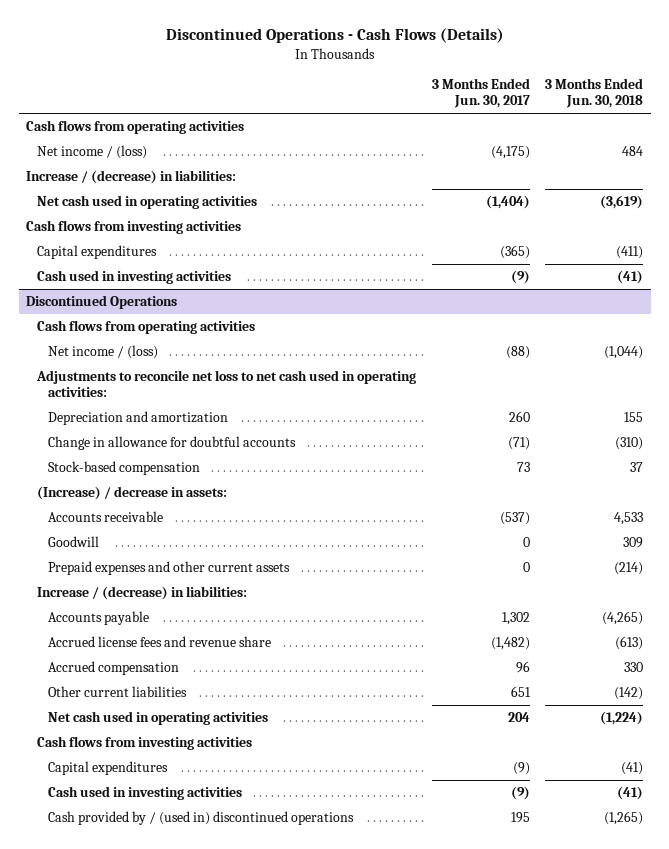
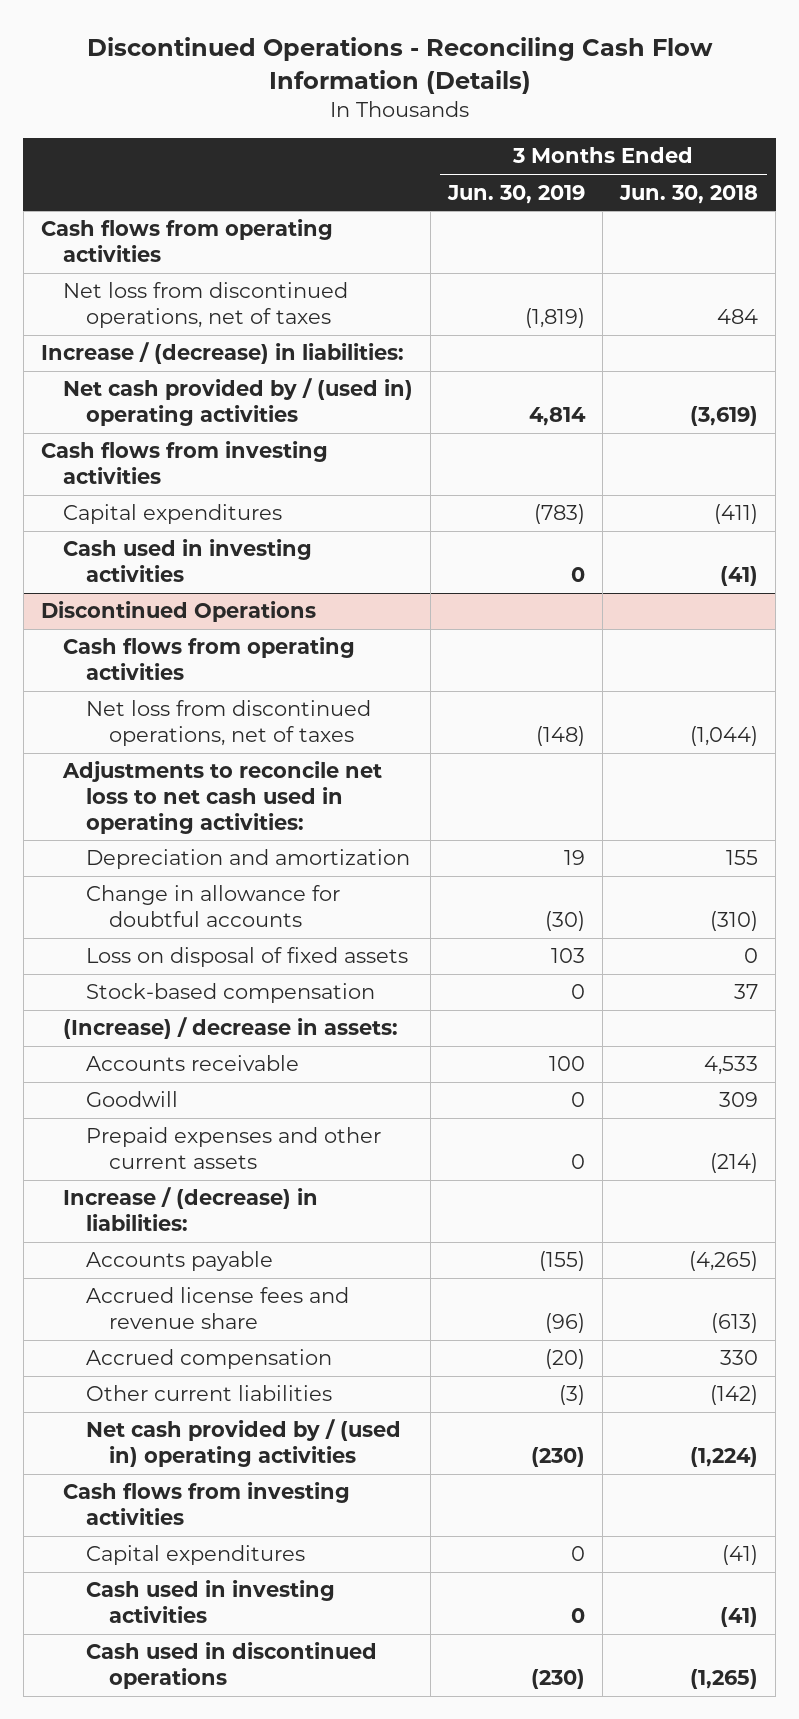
[165,28,504,44] Discontinued Operations - Cash Flows (Details) -> [86,36,713,94] Discontinued Operations - Reconciling Cash Flow Information (Details)
[431,78,530,109] 3 Months Ended Jun. 30, 2017 -> none
none -> [447,184,586,204] Jun. 30, 2019
[37,145,148,160] Net income / (loss) -> [63,282,349,329] Net loss from discontinued operations, net of taxes
[37,195,258,210] Net cash used in operating activities -> [63,378,414,427] Net cash provided by / (used in) operating activities
[47,345,158,360] Net income / (loss) -> [86,700,372,747] Net loss from discontinued operations, net of taxes
none -> [86,947,409,968] Loss on disposal of fixed assets
[47,711,268,726] Net cash used in operating activities -> [86,1419,402,1468] Net cash provided by / (used in) operating activities
[47,811,354,826] Cash provided by / (used in) discontinued operations -> [86,1642,378,1690] Cash used in discontinued operations

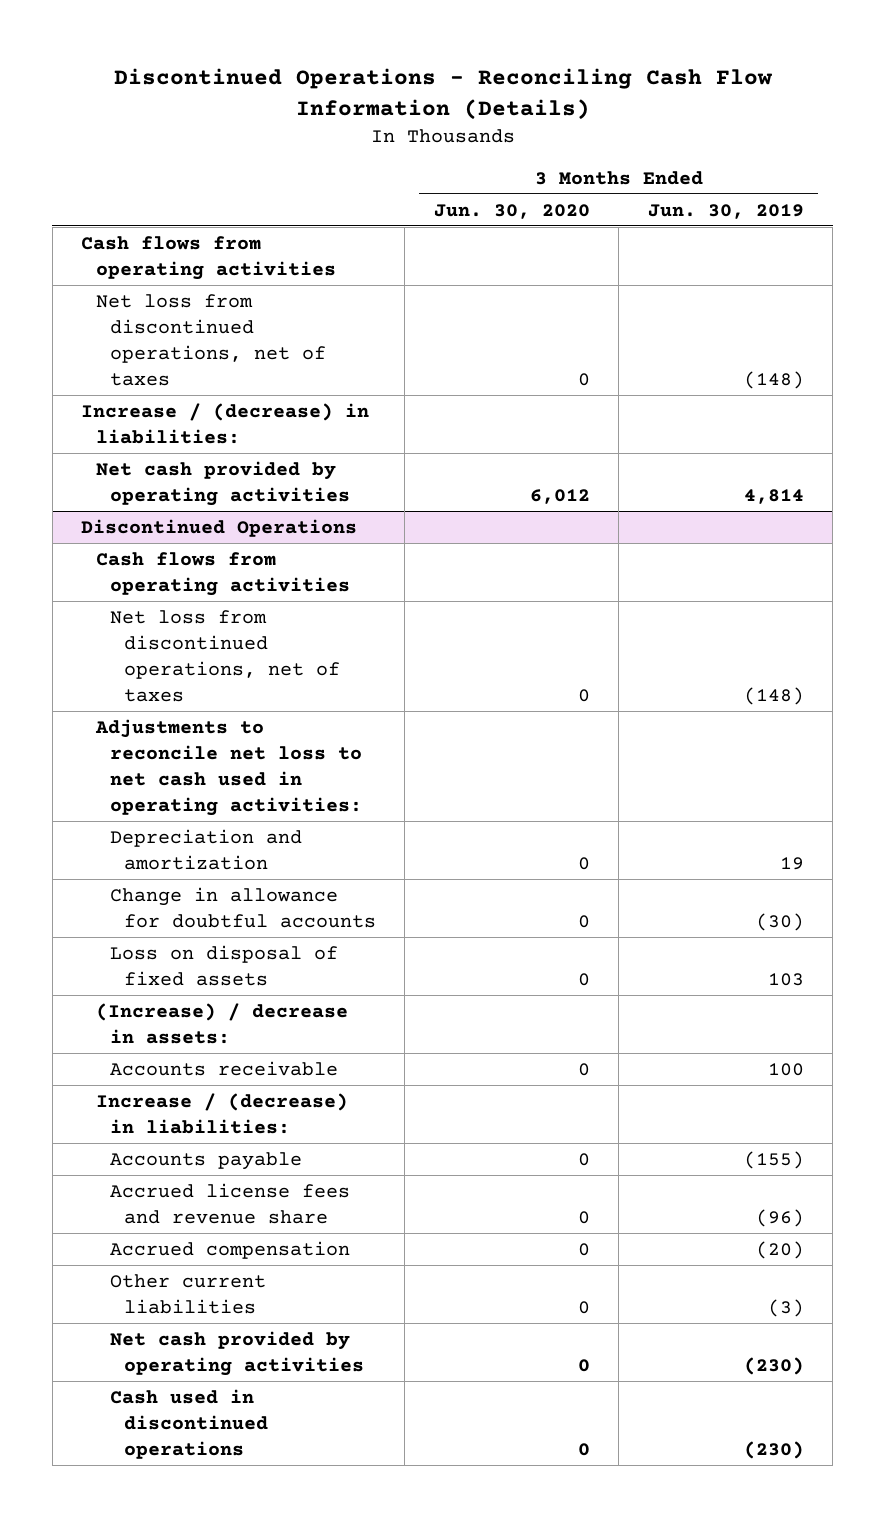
[619,184,759,204] Jun. 30, 2018 -> none
none -> [433,203,590,219] Jun. 30, 2020
[525,308,586,329] (1,819) -> [743,370,804,389] (148)
[40,441,328,485] Cash flows from investing activities -> none
[63,504,283,525] Capital expenditures -> none
[63,539,313,583] Cash used in investing activities -> none
[63,378,414,427] Net cash provided by / (used in) operating activities -> [95,460,350,506] Net cash provided by operating activities
[86,983,376,1004] Stock-based compensation -> none
[86,1091,179,1108] Goodwill -> none
[86,1127,382,1170] Prepaid expenses and other current assets -> none
[63,1482,351,1526] Cash flows from investing activities -> none
[86,1545,306,1566] Capital expenditures -> none
[86,1580,336,1624] Cash used in investing activities -> none
[86,1419,402,1468] Net cash provided by / (used in) operating activities -> [109,1330,364,1376] Net cash provided by operating activities

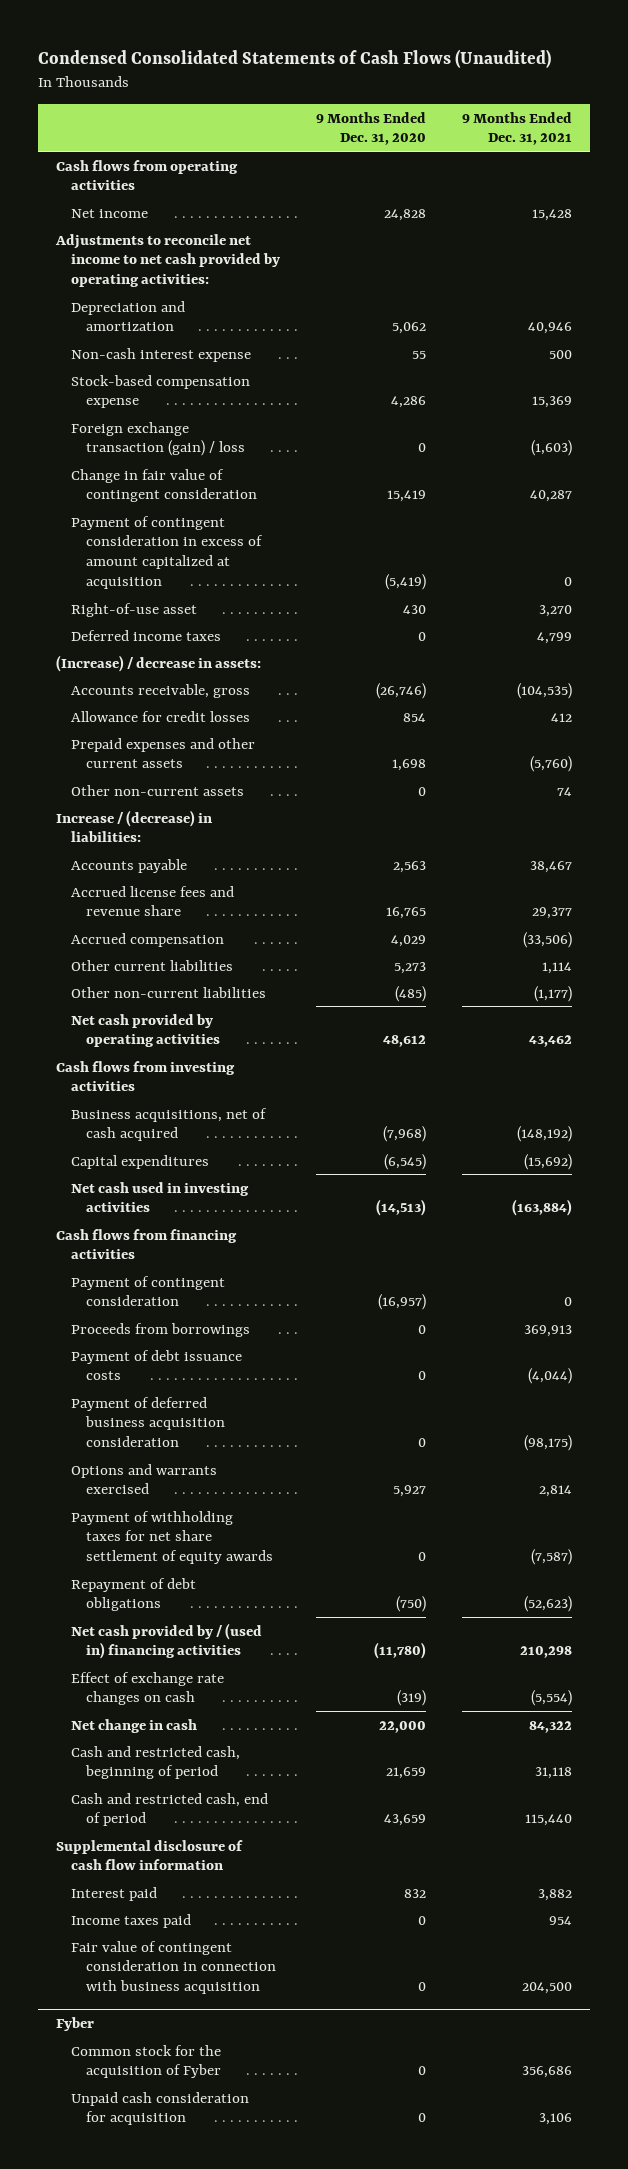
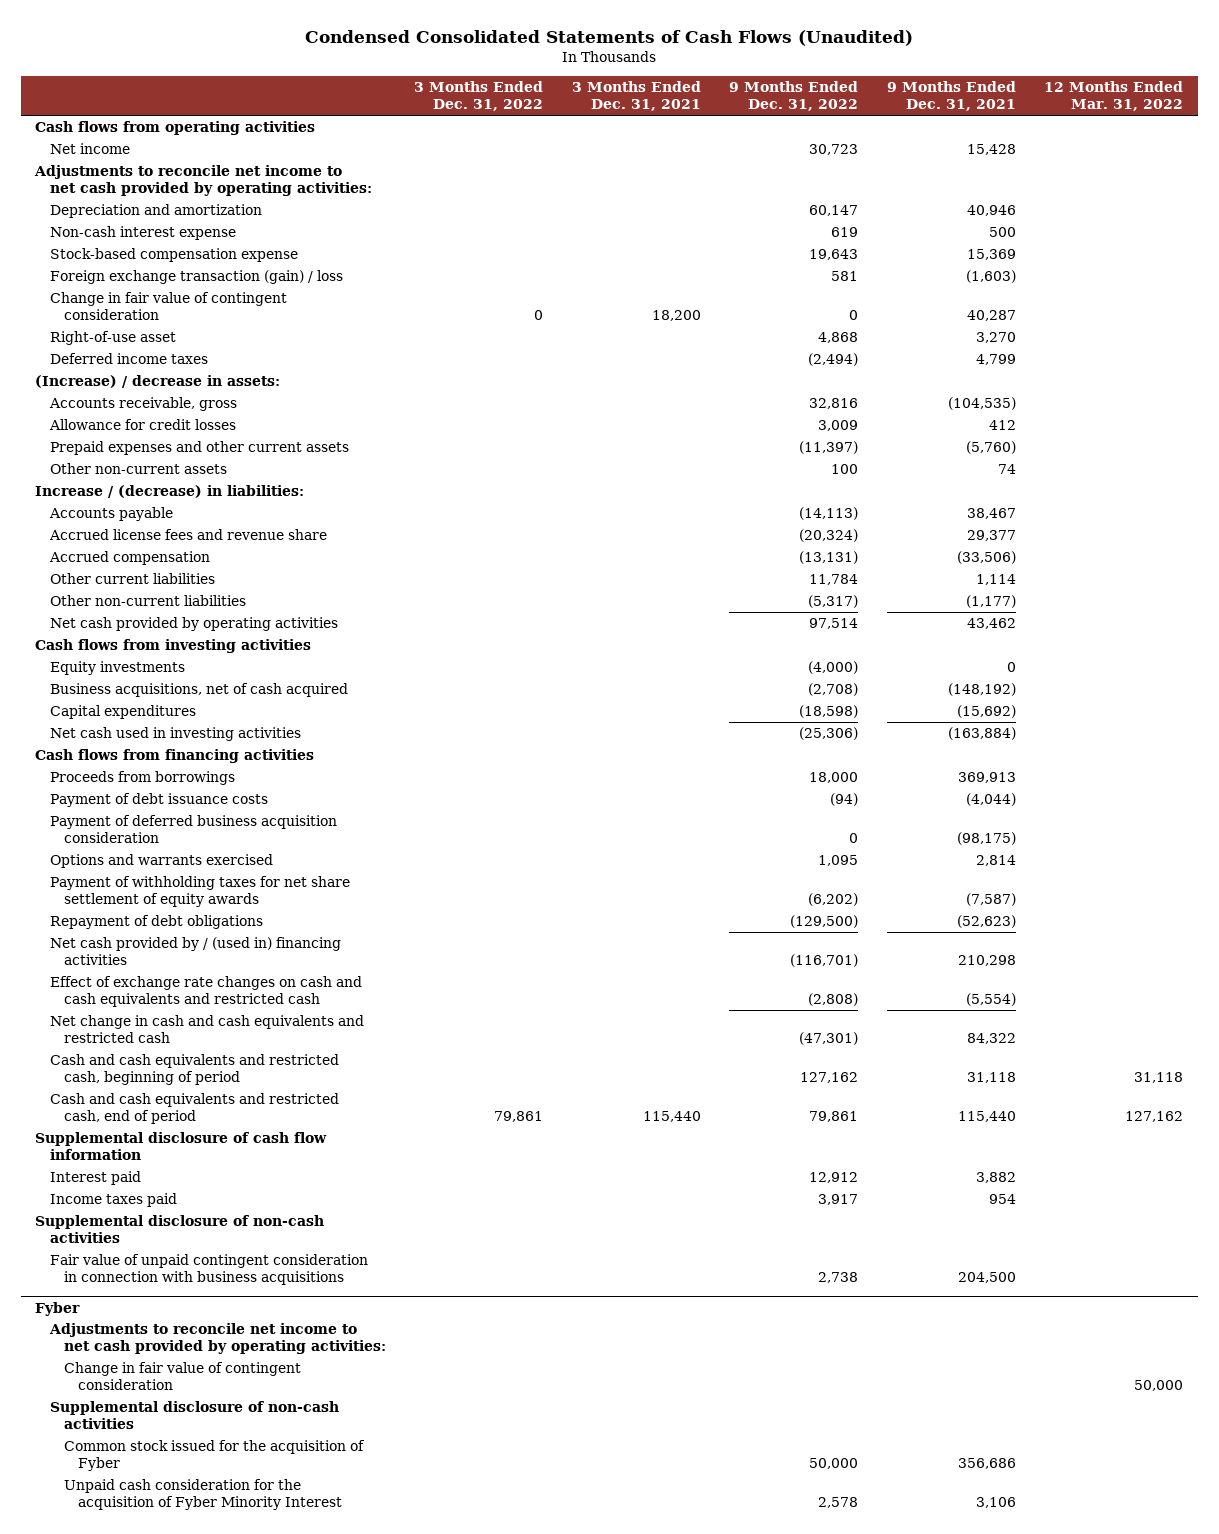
[315,111,426,146] 9 Months Ended Dec. 31, 2020 -> none
none -> [414,81,544,112] 3 Months Ended Dec. 31, 2022
none -> [571,81,701,112] 3 Months Ended Dec. 31, 2021
none -> [729,81,859,112] 9 Months Ended Dec. 31, 2022
none -> [1044,81,1184,112] 12 Months Ended Mar. 31, 2022
[70,515,263,589] Payment of contingent consideration in excess of amount capitalized at acquisition -> none
none -> [49,660,185,675] Equity investments
[70,1275,225,1307] Payment of contingent consideration -> none
[70,1671,224,1706] Effect of exchange rate changes on cash -> [49,975,362,1008] Effect of exchange rate changes on cash and cash equivalents and restricted cash
[70,1718,197,1733] Net change in cash -> [49,1014,364,1044] Net change in cash and cash equivalents and restricted cash
[70,1745,240,1780] Cash and restricted cash, beginning of period -> [49,1053,339,1086] Cash and cash equivalents and restricted cash, beginning of period
[70,1792,268,1827] Cash and restricted cash, end of period -> [49,1092,339,1125] Cash and cash equivalents and restricted cash, end of period
none -> [35,1214,325,1244] Supplemental disclosure of non-cash activities
[70,1940,276,1995] Fair value of contingent consideration in connection with business acquisition -> [49,1253,368,1286] Fair value of unpaid contingent consideration in connection with business acquisitions
none -> [48,1322,386,1355] Adjustments to reconcile net income to net cash provided by operating activities:
none -> [63,1361,301,1391] Change in fair value of contingent consideration
none -> [49,1400,339,1430] Supplemental disclosure of non-cash activities
[70,2044,221,2079] Common stock for the acquisition of Fyber -> [63,1439,365,1472] Common stock issued for the acquisition of Fyber
[70,2091,249,2126] Unpaid cash consideration for acquisition -> [63,1478,342,1511] Unpaid cash consideration for the acquisition of Fyber Minority Interest

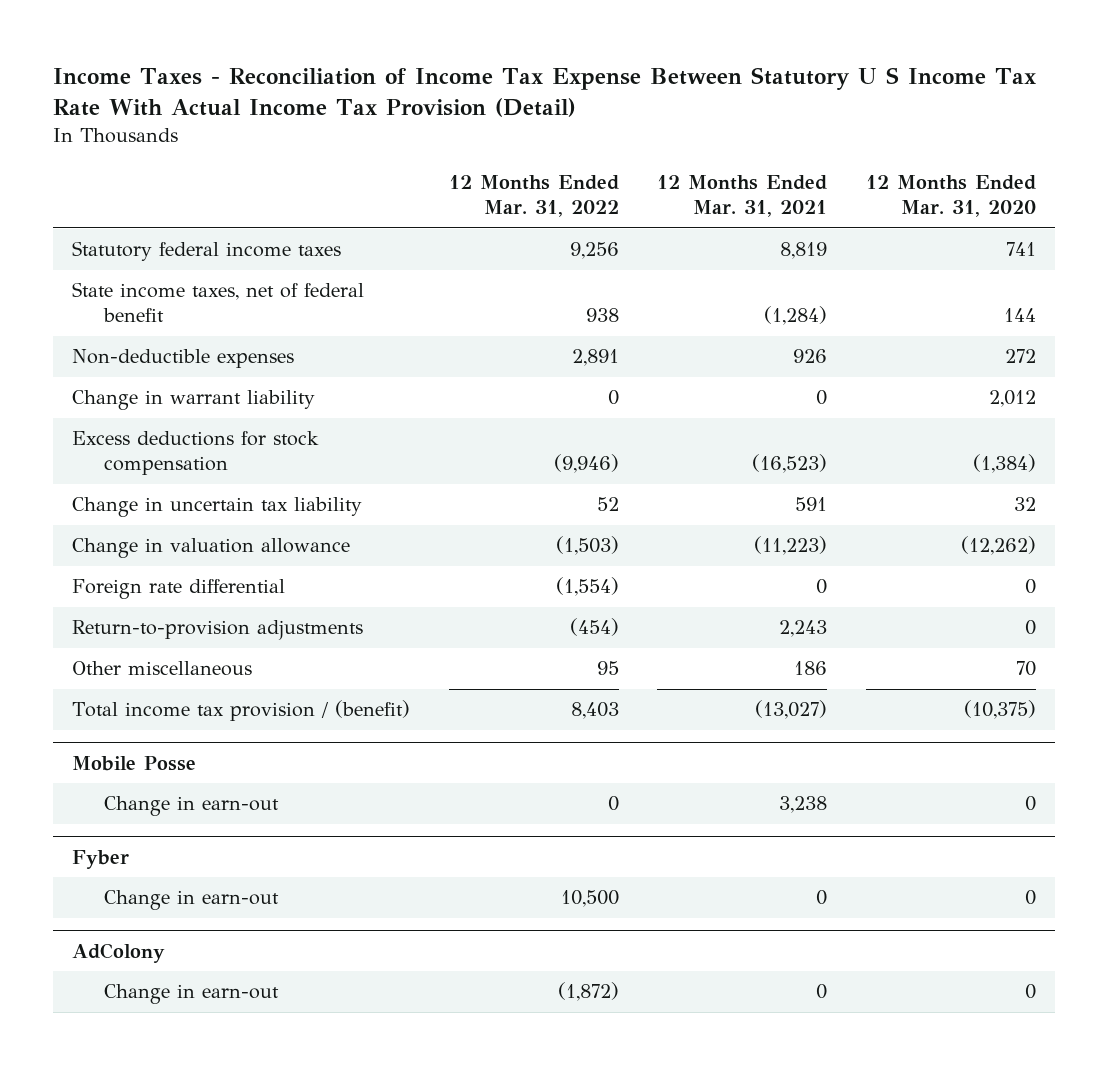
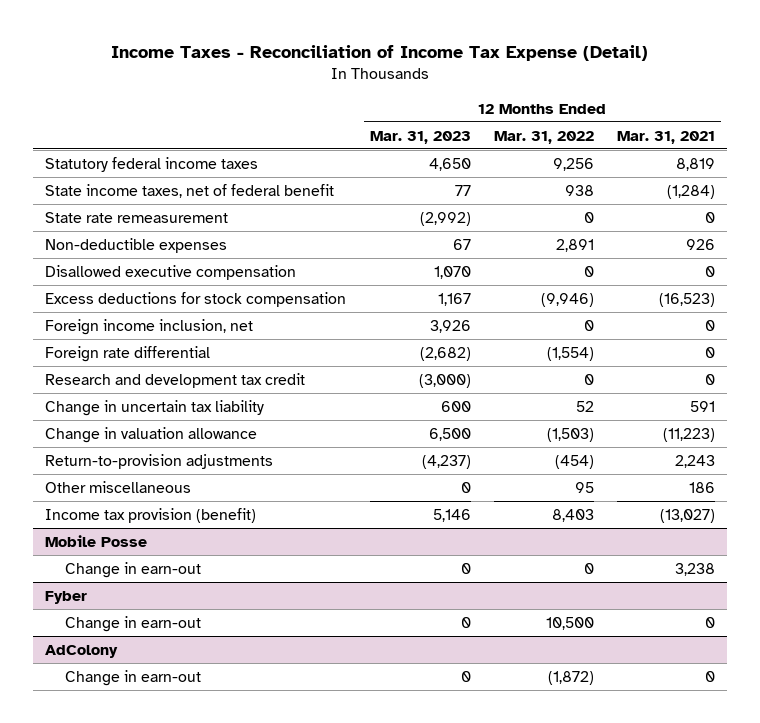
[52,66,1036,117] Income Taxes - Reconciliation of Income Tax Expense Between Statutory U S Income Tax Rate With Actual Income Tax Provision (Detail) -> [111,44,649,61] Income Taxes - Reconciliation of Income Tax Expense (Detail)
[866,175,1037,218] 12 Months Ended Mar. 31, 2020 -> none
none -> [369,130,471,144] Mar. 31, 2023
none -> [45,211,229,223] State rate remeasurement
[72,390,316,411] Change in warrant liability -> none
none -> [45,264,297,280] Disallowed executive compensation
none -> [45,318,254,335] Foreign income inclusion, net
[72,579,286,600] Foreign rate differential -> [45,345,211,362] Foreign rate differential
none -> [45,372,306,388] Research and development tax credit
[72,700,411,722] Total income tax provision / (benefit) -> [45,507,257,523] Income tax provision (benefit)

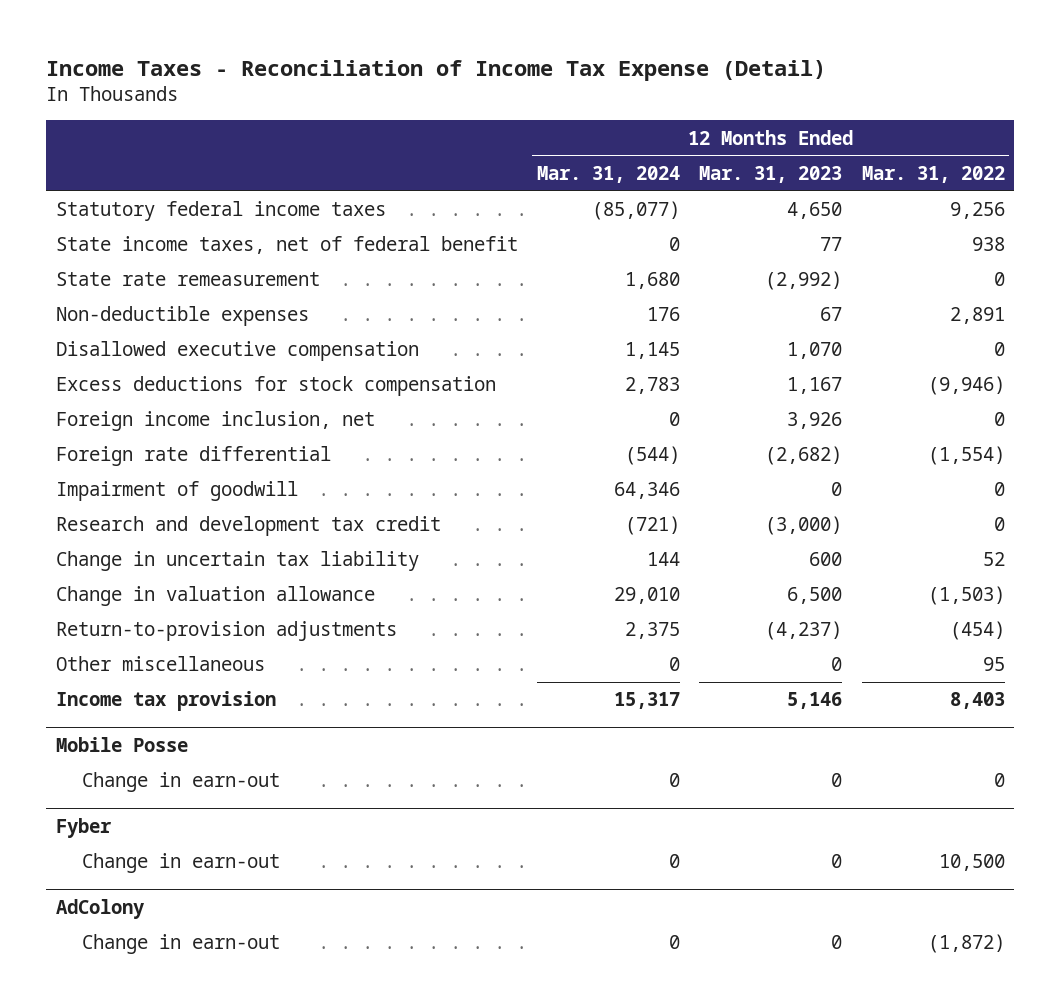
[617,130,716,144] Mar. 31, 2021 -> none
none -> [536,166,680,184] Mar. 31, 2024
none -> [55,481,298,502] Impairment of goodwill
[45,507,257,523] Income tax provision (benefit) -> [55,691,276,712] Income tax provision

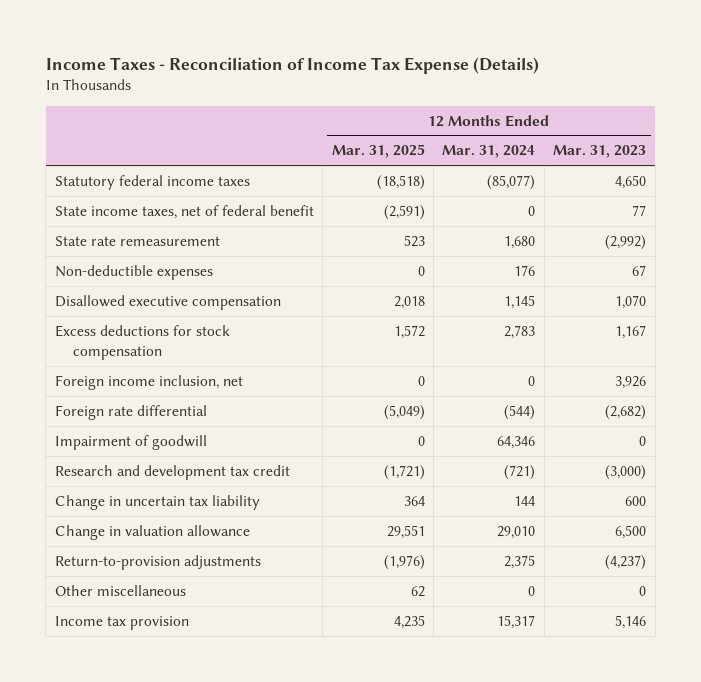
[45,59,826,81] Income Taxes - Reconciliation of Income Tax Expense (Detail) -> [45,56,539,74] Income Taxes - Reconciliation of Income Tax Expense (Details)
[861,166,1005,184] Mar. 31, 2022 -> none
none -> [331,144,425,159] Mar. 31, 2025
[55,737,188,753] Mobile Posse -> none
[81,772,280,793] Change in earn-out -> none
[55,818,112,839] Fyber -> none
[81,853,280,874] Change in earn-out -> none
[55,899,145,920] AdColony -> none
[81,934,280,955] Change in earn-out -> none

